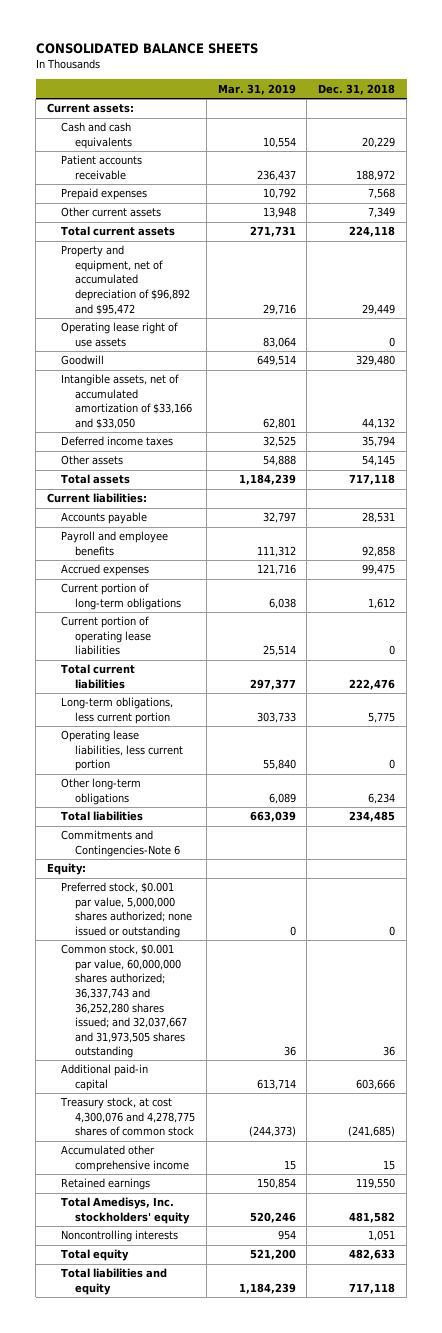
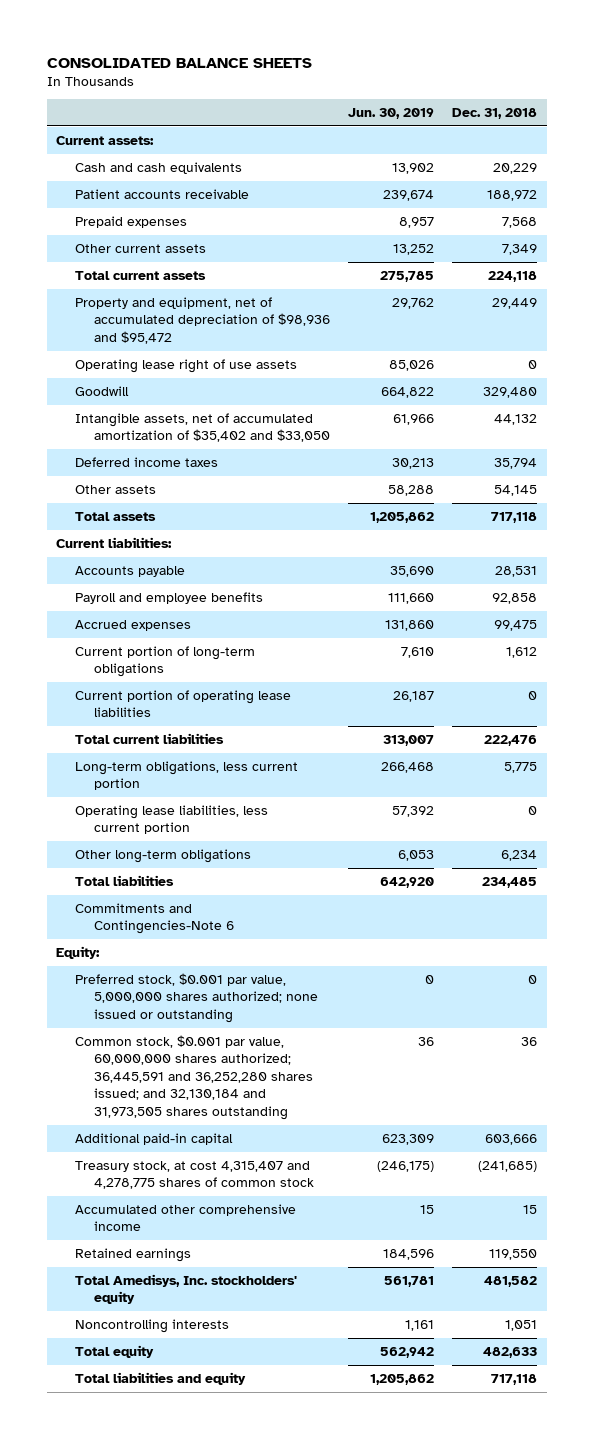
[217,83,296,95] Mar. 31, 2019 -> none
none -> [348,108,435,120] Jun. 30, 2019
[61,245,191,315] Property and equipment, net of accumulated depreciation of $96,892 and $95,472 -> [74,296,330,344] Property and equipment, net of accumulated depreciation of $98,936 and $95,472
[61,374,193,429] Intangible assets, net of accumulated amortization of $33,166 and $33,050 -> [74,412,330,443] Intangible assets, net of accumulated amortization of $35,402 and $33,050
[61,944,188,1059] Common stock, $0.001 par value, 60,000,000 shares authorized; 36,337,743 and 36,252,280 shares issued; and 32,037,667 and 31,973,505 shares outstanding -> [74,1034,313,1120] Common stock, $0.001 par value, 60,000,000 shares authorized; 36,445,591 and 36,252,280 shares issued; and 32,130,184 and 31,973,505 shares outstanding
[60,1097,196,1137] Treasury stock, at cost 4,300,076 and 4,278,775 shares of common stock -> [74,1160,314,1190] Treasury stock, at cost 4,315,407 and 4,278,775 shares of common stock

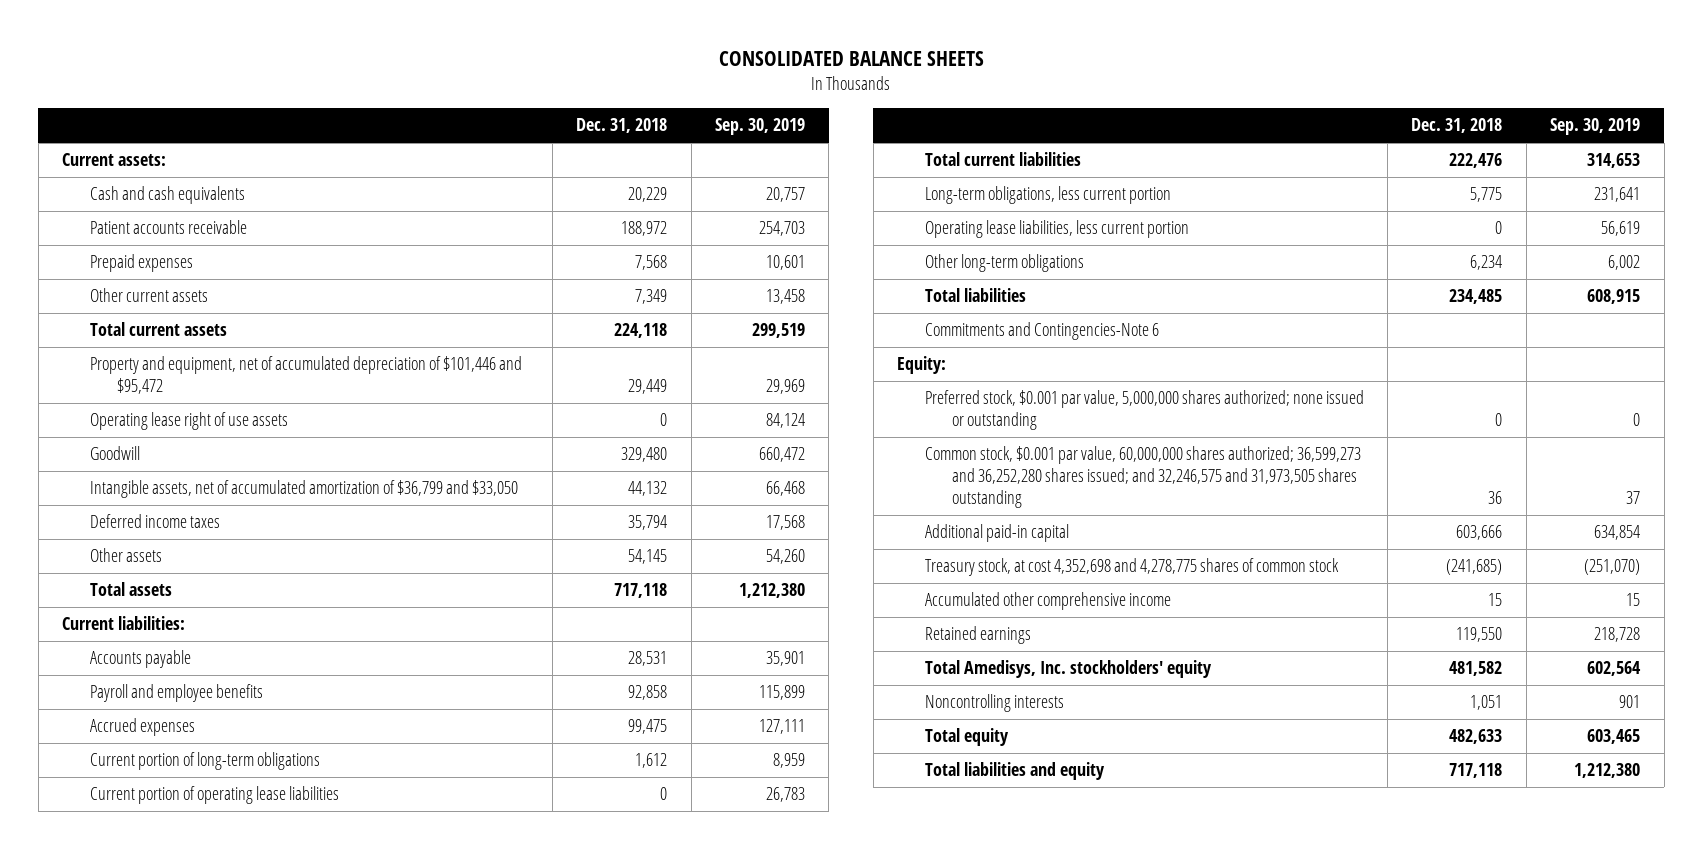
[348,108,435,120] Jun. 30, 2019 -> none
none -> [715,118,806,136] Sep. 30, 2019
[74,296,330,344] Property and equipment, net of accumulated depreciation of $98,936 and $95,472 -> [89,356,522,395] Property and equipment, net of accumulated depreciation of $101,446 and $95,472
[74,412,330,443] Intangible assets, net of accumulated amortization of $35,402 and $33,050 -> [89,480,518,499] Intangible assets, net of accumulated amortization of $36,799 and $33,050
[74,1034,313,1120] Common stock, $0.001 par value, 60,000,000 shares authorized; 36,445,591 and 36,252,280 shares issued; and 32,130,184 and 31,973,505 shares outstanding -> [924,446,1361,509] Common stock, $0.001 par value, 60,000,000 shares authorized; 36,599,273 and 36,252,280 shares issued; and 32,246,575 and 31,973,505 shares outstanding
[74,1160,314,1190] Treasury stock, at cost 4,315,407 and 4,278,775 shares of common stock -> [924,558,1339,577] Treasury stock, at cost 4,352,698 and 4,278,775 shares of common stock

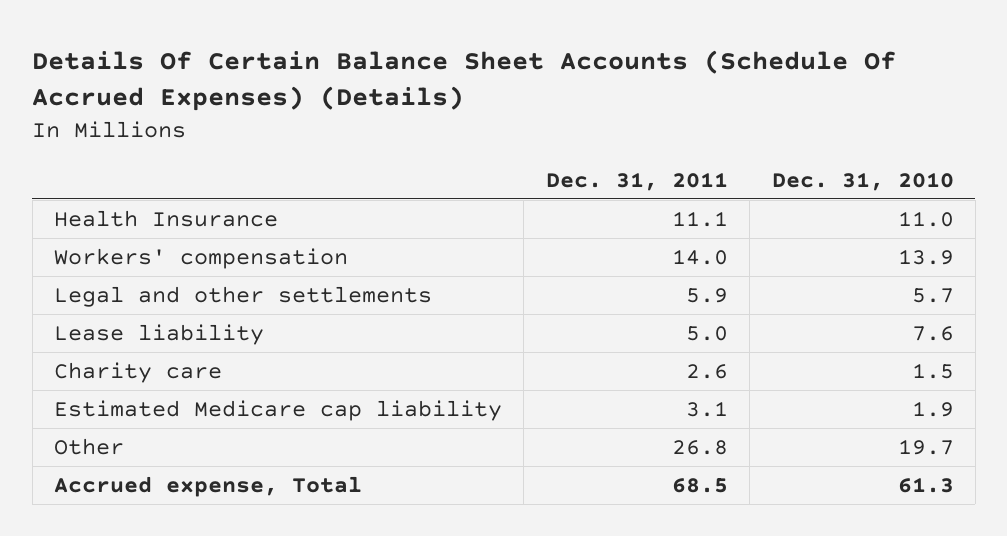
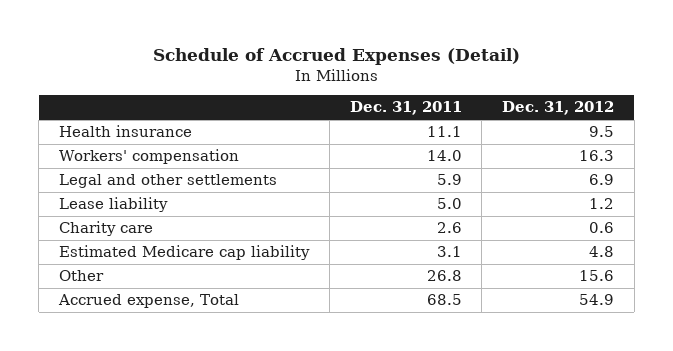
[32,49,897,112] Details Of Certain Balance Sheet Accounts (Schedule Of Accrued Expenses) (Details) -> [152,48,520,66] Schedule of Accrued Expenses (Detail)
[771,171,954,191] Dec. 31, 2010 -> none
none -> [502,101,615,116] Dec. 31, 2012
[53,209,278,227] Health Insurance -> [59,125,193,138] Health insurance

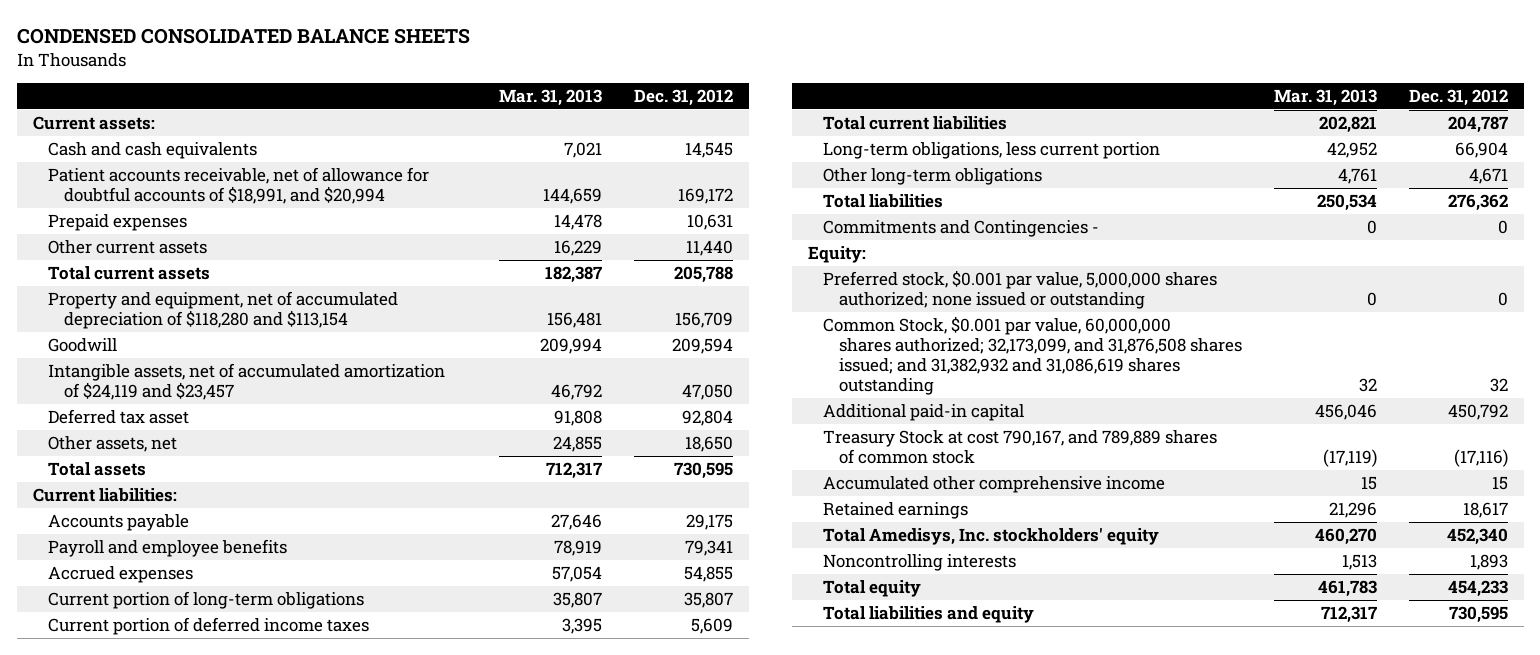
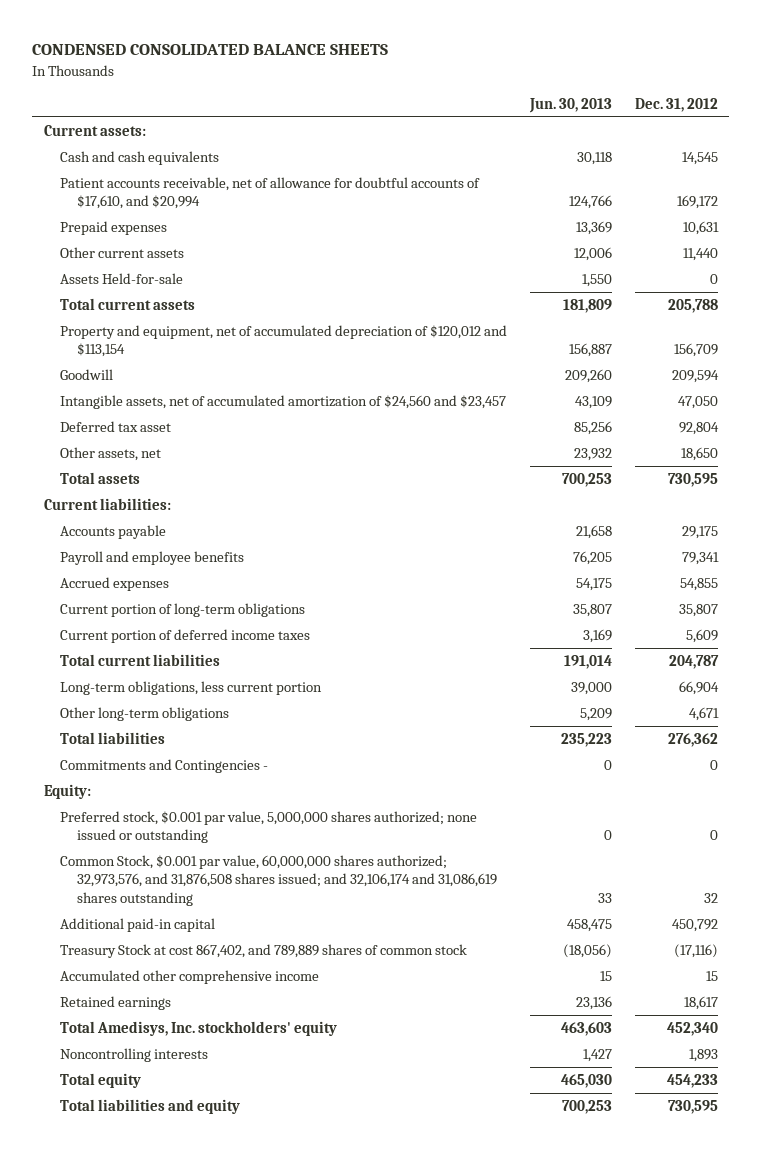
[498,89,602,107] Mar. 31, 2013 -> none
none -> [529,97,613,113] Jun. 30, 2013
[48,166,430,205] Patient accounts receivable, net of allowance for doubtful accounts of $18,991, and $20,994 -> [60,177,481,210] Patient accounts receivable, net of allowance for doubtful accounts of $17,610, and $20,994
none -> [60,273,184,285] Assets Held-for-sale
[48,290,399,330] Property and equipment, net of accumulated depreciation of $118,280 and $113,154 -> [60,325,508,358] Property and equipment, net of accumulated depreciation of $120,012 and $113,154
[48,362,446,401] Intangible assets, net of accumulated amortization of $24,119 and $23,457 -> [60,395,507,410] Intangible assets, net of accumulated amortization of $24,560 and $23,457
[823,315,1242,396] Common Stock, $0.001 par value, 60,000,000 shares authorized; 32,173,099, and 31,876,508 shares issued; and 31,382,932 and 31,086,619 shares outstanding -> [60,855,497,906] Common Stock, $0.001 par value, 60,000,000 shares authorized; 32,973,576, and 31,876,508 shares issued; and 32,106,174 and 31,086,619 shares outstanding
[823,429,1218,465] Treasury Stock at cost 790,167, and 789,889 shares of common stock -> [60,944,468,959] Treasury Stock at cost 867,402, and 789,889 shares of common stock

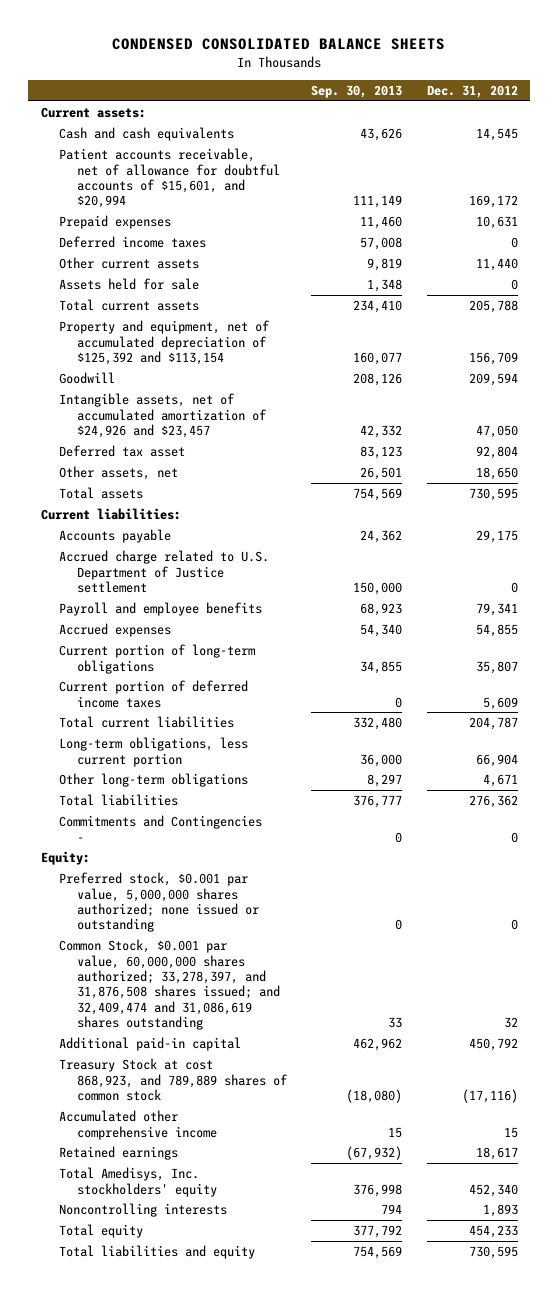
[529,97,613,113] Jun. 30, 2013 -> none
none -> [311,85,403,99] Sep. 30, 2013
[60,177,481,210] Patient accounts receivable, net of allowance for doubtful accounts of $17,610, and $20,994 -> [58,148,280,209] Patient accounts receivable, net of allowance for doubtful accounts of $15,601, and $20,994
none -> [58,236,206,249] Deferred income taxes
[60,273,184,285] Assets Held-for-sale -> [58,278,199,291] Assets held for sale
[60,325,508,358] Property and equipment, net of accumulated depreciation of $120,012 and $113,154 -> [58,320,270,365] Property and equipment, net of accumulated depreciation of $125,392 and $113,154
[60,395,507,410] Intangible assets, net of accumulated amortization of $24,560 and $23,457 -> [58,393,267,438] Intangible assets, net of accumulated amortization of $24,926 and $23,457
none -> [58,550,269,593] Accrued charge related to U.S. Department of Justice settlement
[60,855,497,906] Common Stock, $0.001 par value, 60,000,000 shares authorized; 32,973,576, and 31,876,508 shares issued; and 32,106,174 and 31,086,619 shares outstanding -> [58,939,280,1031] Common Stock, $0.001 par value, 60,000,000 shares authorized; 33,278,397, and 31,876,508 shares issued; and 32,409,474 and 31,086,619 shares outstanding
[60,944,468,959] Treasury Stock at cost 867,402, and 789,889 shares of common stock -> [58,1058,288,1101] Treasury Stock at cost 868,923, and 789,889 shares of common stock

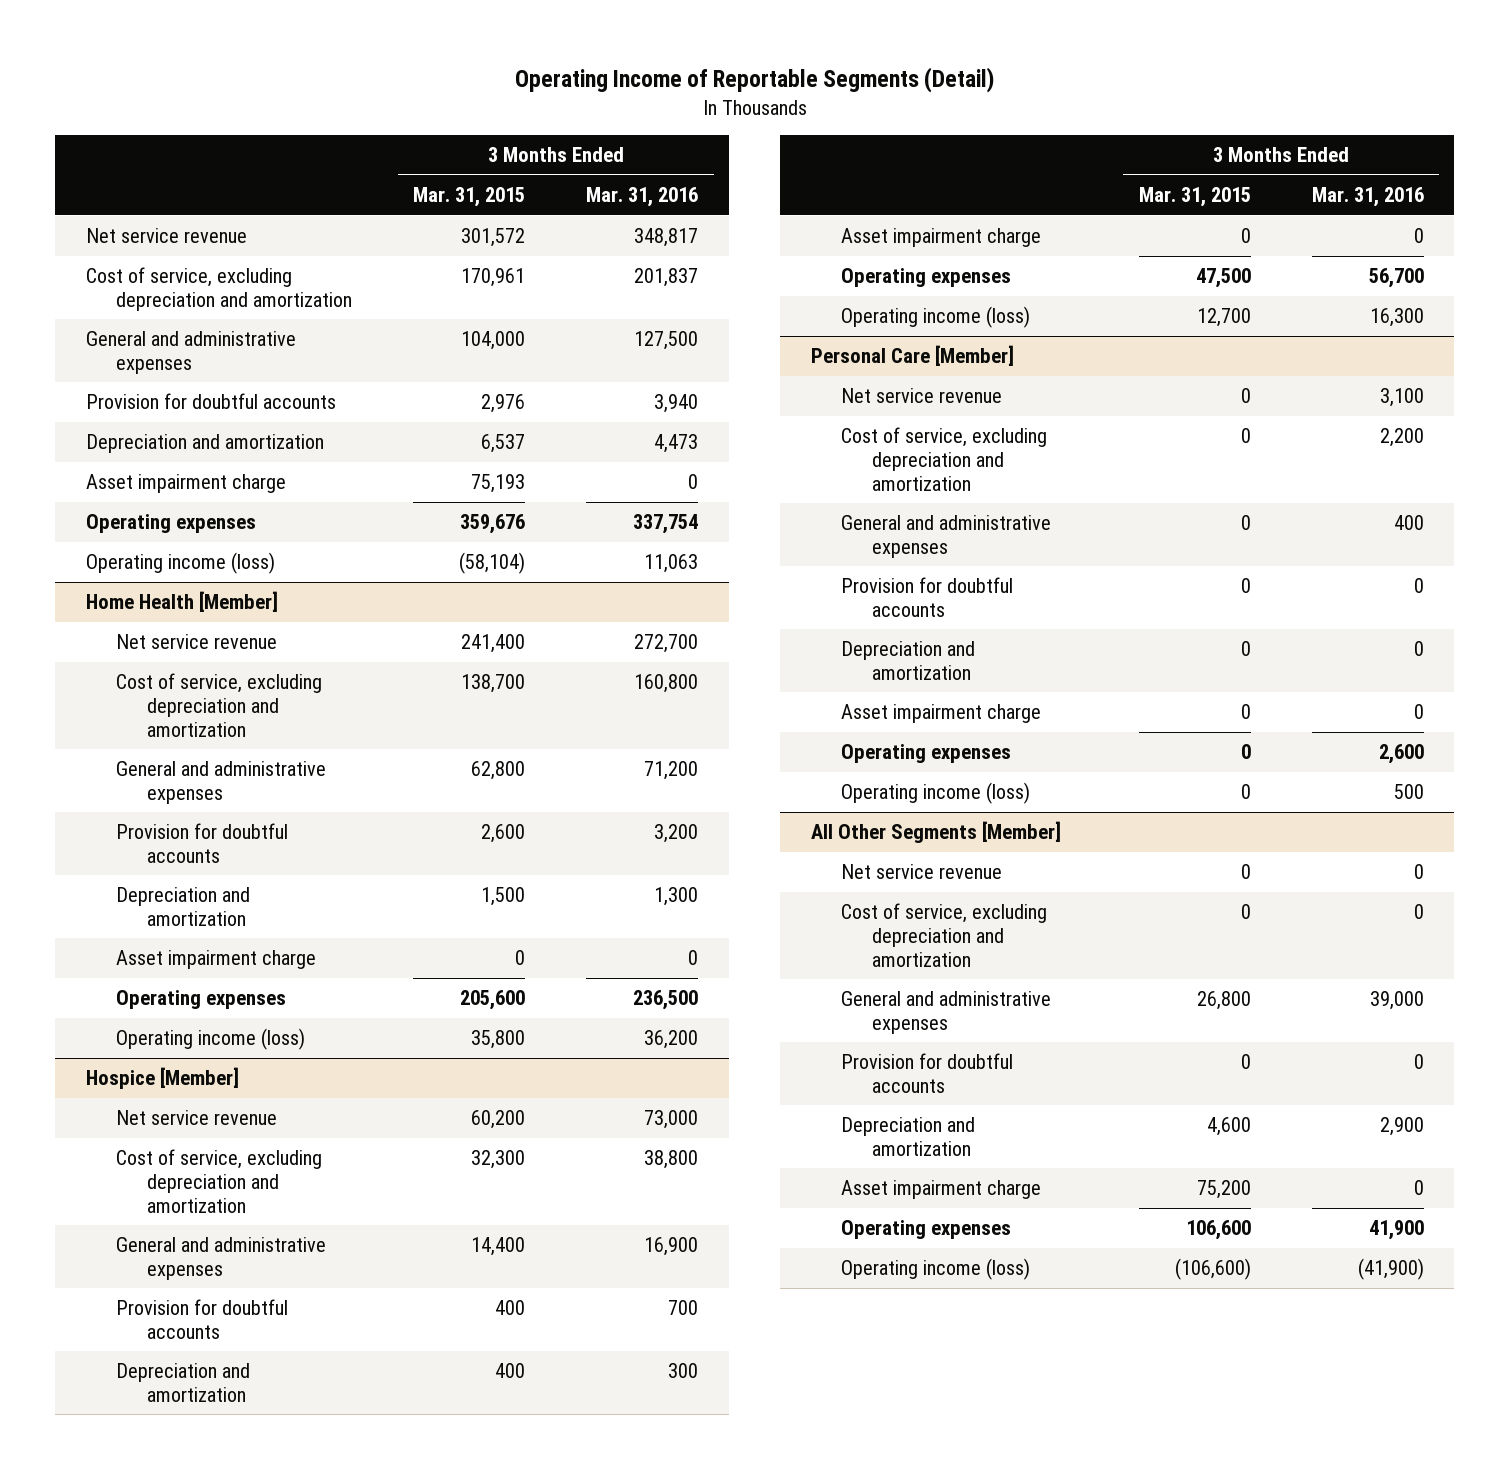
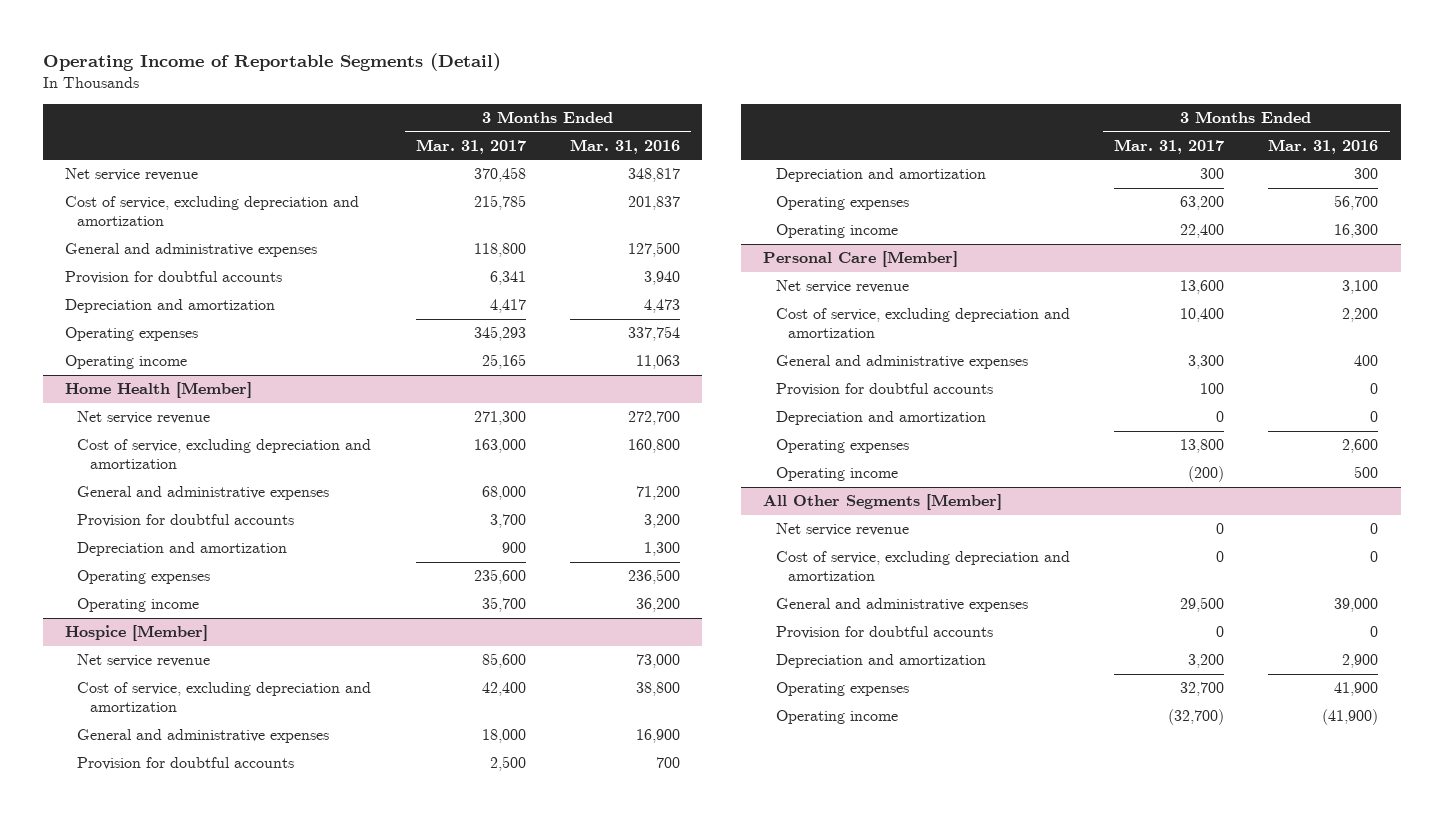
[413,187,526,208] Mar. 31, 2015 -> none
none -> [415,138,526,154] Mar. 31, 2017
[85,474,286,494] Asset impairment charge -> none
[85,552,275,575] Operating income (loss) -> [64,355,187,370] Operating income
[116,950,317,970] Asset impairment charge -> none
[116,1028,306,1051] Operating income (loss) -> [77,598,200,613] Operating income
[841,228,1042,248] Asset impairment charge -> none
[841,306,1031,329] Operating income (loss) -> [775,224,898,239] Operating income
[841,704,1042,724] Asset impairment charge -> none
[841,782,1031,805] Operating income (loss) -> [775,467,898,482] Operating income
[841,1180,1042,1200] Asset impairment charge -> none
[841,1258,1031,1281] Operating income (loss) -> [775,710,898,725] Operating income

